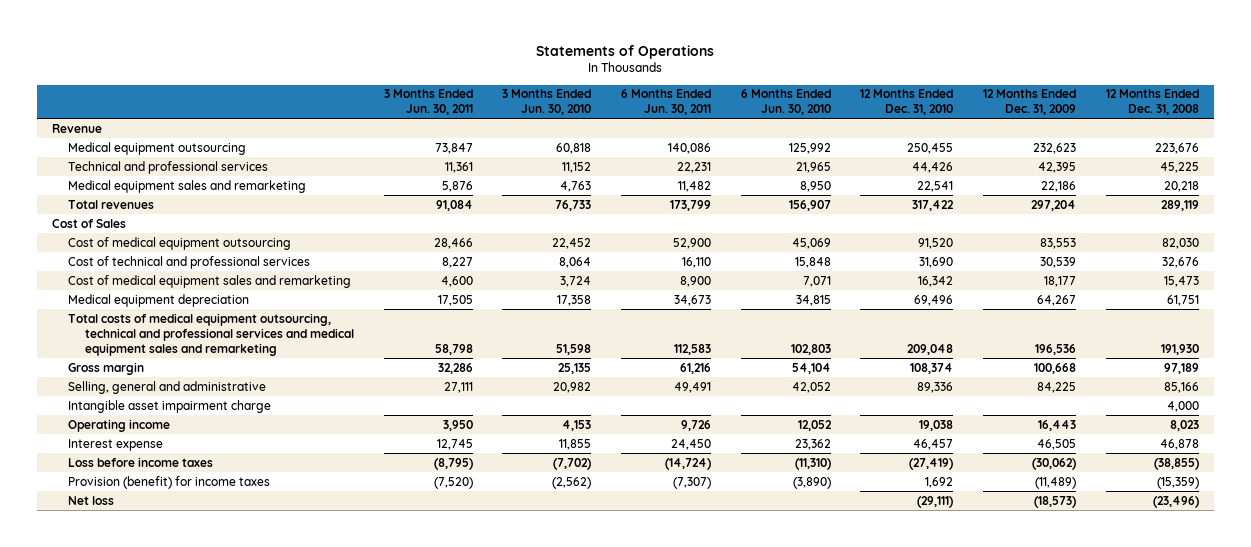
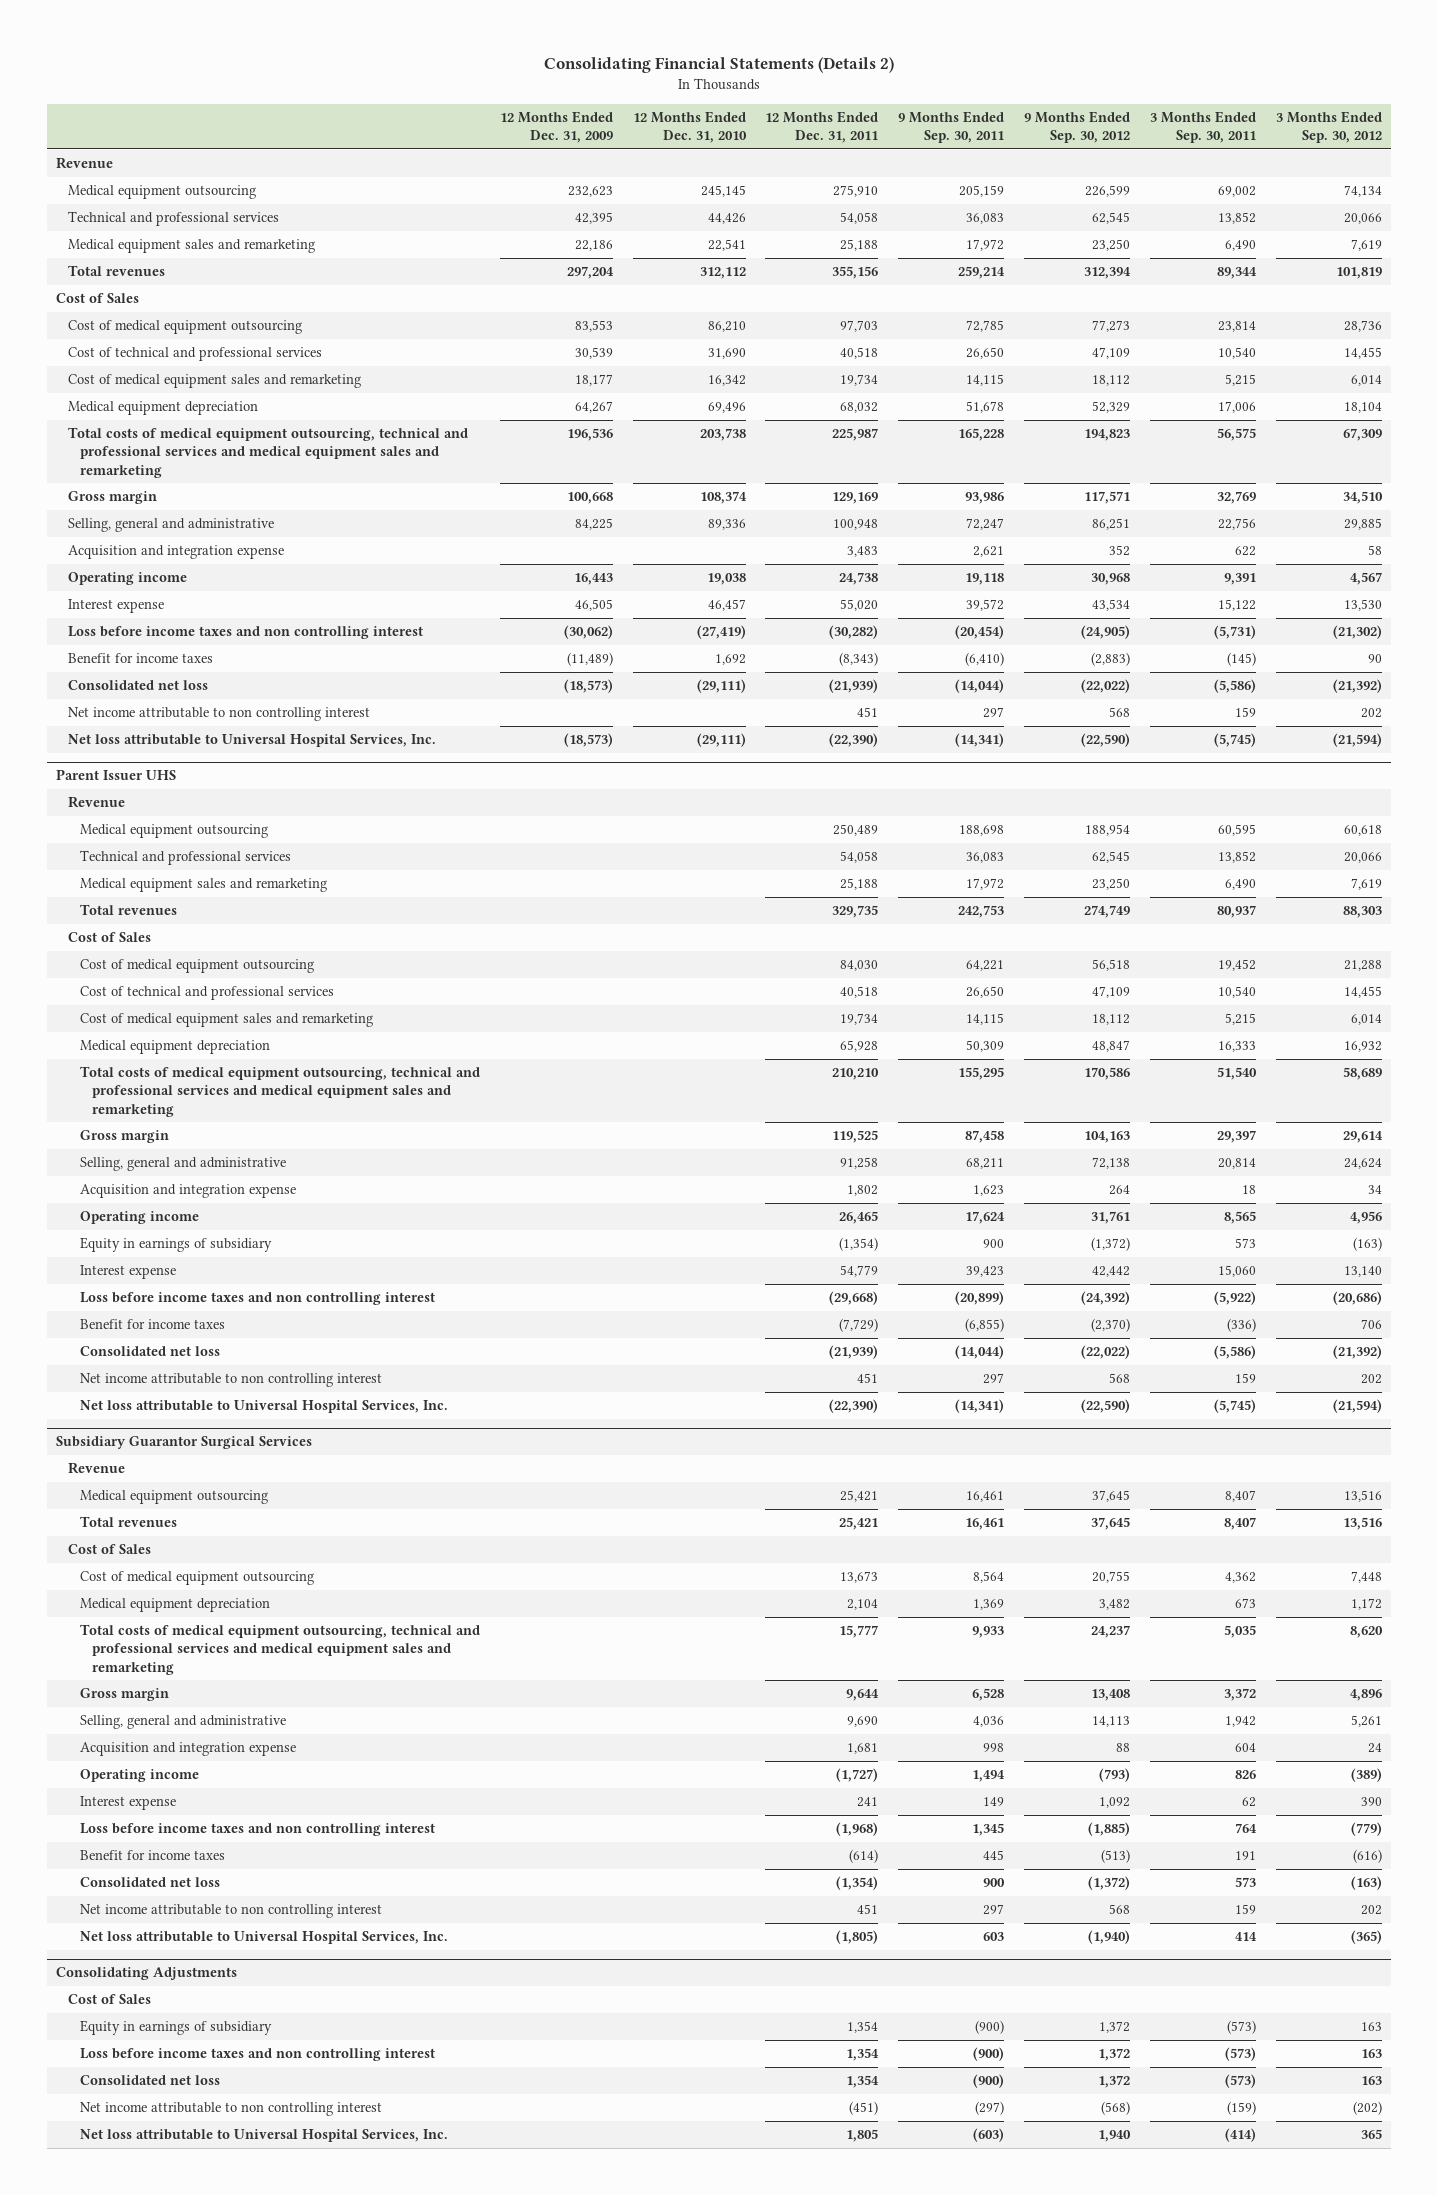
[536,44,715,59] Statements of Operations -> [543,57,894,74] Consolidating Financial Statements (Details 2)
[383,89,473,116] 3 Months Ended Jun. 30, 2011 -> none
[502,89,592,116] 3 Months Ended Jun. 30, 2010 -> none
[620,89,711,116] 6 Months Ended Jun. 30, 2011 -> none
[740,89,831,116] 6 Months Ended Jun. 30, 2010 -> none
[1105,89,1199,116] 12 Months Ended Dec. 31, 2008 -> none
none -> [765,111,879,144] 12 Months Ended Dec. 31, 2011
none -> [898,111,1005,144] 9 Months Ended Sep. 30, 2011
none -> [1023,111,1130,144] 9 Months Ended Sep. 30, 2012
none -> [1149,111,1256,144] 3 Months Ended Sep. 30, 2011
none -> [1275,111,1382,144] 3 Months Ended Sep. 30, 2012
[907,142,954,154] 250,455 -> [700,185,746,198] 245,145
[912,199,955,211] 317,422 -> [699,267,746,280] 312,112
[918,237,954,249] 91,520 -> [707,321,746,333] 86,210
[907,343,954,355] 209,048 -> [699,428,746,442] 203,738
[68,399,272,413] Intangible asset impairment charge -> none
none -> [68,545,285,560] Acquisition and integration expense
[68,456,214,467] Loss before income taxes -> [68,626,424,640] Loss before income taxes and non controlling interest
[68,475,271,489] Provision (benefit) for income taxes -> [68,653,214,664] Benefit for income taxes
none -> [68,680,209,691] Consolidated net loss
none -> [68,707,371,722] Net income attributable to non controlling interest
[68,495,115,505] Net loss -> [68,734,437,748] Net loss attributable to Universal Hospital Services, Inc.
none -> [56,769,177,781] Parent Issuer UHS
none -> [68,796,126,809] Revenue
none -> [80,824,269,839] Medical equipment outsourcing
none -> [80,850,292,866] Technical and professional services
none -> [80,878,328,893] Medical equipment sales and remarketing
none -> [80,904,178,916] Total revenues
none -> [68,932,152,943] Cost of Sales
none -> [80,959,315,974] Cost of medical equipment outsourcing
none -> [80,986,335,1001] Cost of technical and professional services
none -> [80,1013,374,1028] Cost of medical equipment sales and remarketing
none -> [80,1040,271,1055] Medical equipment depreciation
none -> [80,1066,481,1117] Total costs of medical equipment outsourcing, technical and professional services and medical equipment sales and remarketing
none -> [80,1130,170,1144] Gross margin
none -> [80,1157,287,1172] Selling, general and administrative
none -> [80,1184,297,1199] Acquisition and integration expense
none -> [80,1211,200,1225] Operating income
none -> [80,1237,273,1253] Equity in earnings of subsidiary
none -> [80,1265,177,1280] Interest expense
none -> [80,1292,436,1306] Loss before income taxes and non controlling interest
none -> [80,1319,226,1330] Benefit for income taxes
none -> [80,1346,221,1357] Consolidated net loss
none -> [80,1373,383,1388] Net income attributable to non controlling interest
none -> [80,1400,449,1414] Net loss attributable to Universal Hospital Services, Inc.
none -> [56,1436,313,1450] Subsidiary Guarantor Surgical Services
none -> [68,1462,126,1475] Revenue
none -> [80,1490,269,1505] Medical equipment outsourcing
none -> [80,1516,178,1528] Total revenues
none -> [68,1544,152,1555] Cost of Sales
none -> [80,1571,315,1586] Cost of medical equipment outsourcing
none -> [80,1598,271,1613] Medical equipment depreciation
none -> [80,1624,481,1675] Total costs of medical equipment outsourcing, technical and professional services and medical equipment sales and remarketing
none -> [80,1688,170,1702] Gross margin
none -> [80,1715,287,1730] Selling, general and administrative
none -> [80,1742,297,1757] Acquisition and integration expense
none -> [80,1769,200,1783] Operating income
none -> [80,1796,177,1811] Interest expense
none -> [80,1823,436,1837] Loss before income taxes and non controlling interest
none -> [80,1850,226,1861] Benefit for income taxes
none -> [80,1877,221,1888] Consolidated net loss
none -> [80,1904,383,1919] Net income attributable to non controlling interest
none -> [80,1931,449,1945] Net loss attributable to Universal Hospital Services, Inc.
none -> [56,1967,238,1981] Consolidating Adjustments
none -> [68,1994,152,2005] Cost of Sales
none -> [80,2020,273,2036] Equity in earnings of subsidiary
none -> [80,2048,436,2062] Loss before income taxes and non controlling interest
none -> [80,2075,221,2086] Consolidated net loss
none -> [80,2102,383,2117] Net income attributable to non controlling interest
none -> [80,2129,449,2143] Net loss attributable to Universal Hospital Services, Inc.

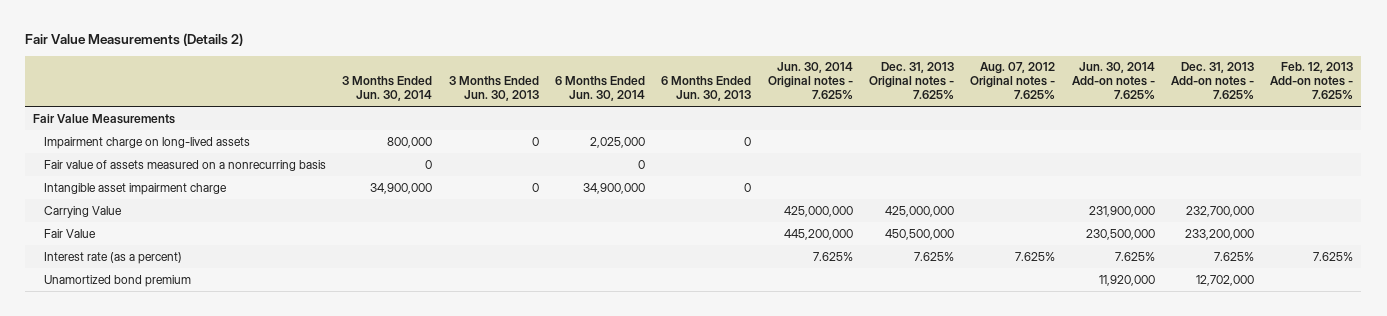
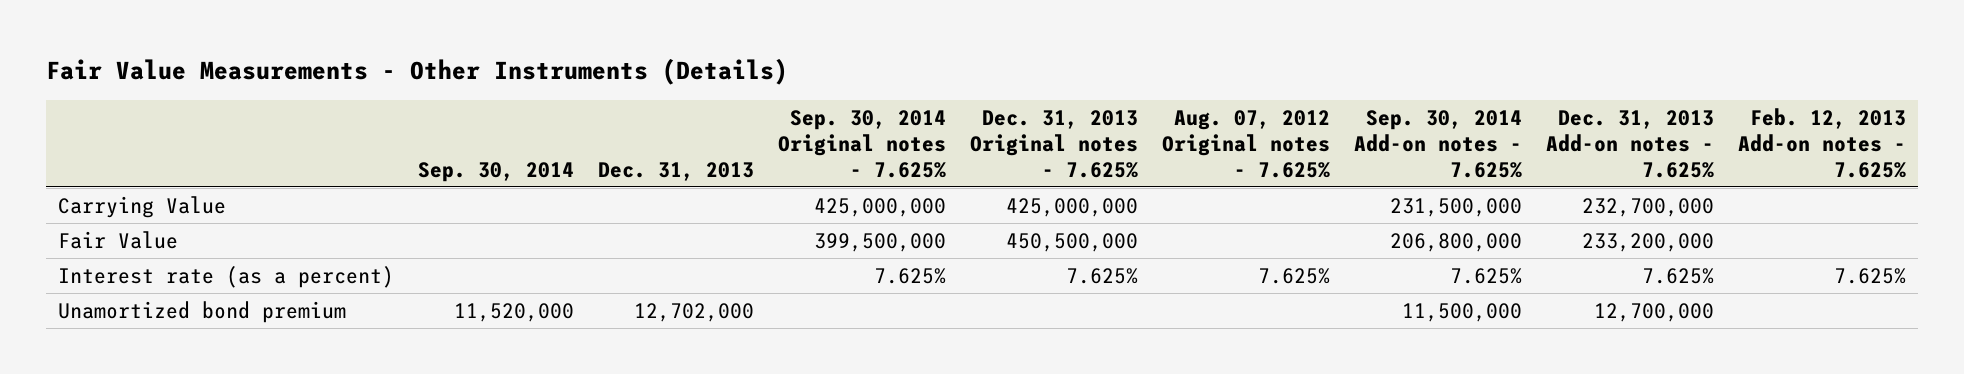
[25,32,244,46] Fair Value Measurements (Details 2) -> [46,58,789,86] Fair Value Measurements - Other Instruments (Details)
[342,76,433,102] 3 Months Ended Jun. 30, 2014 -> none
[448,76,539,102] 3 Months Ended Jun. 30, 2013 -> none
[554,76,645,102] 6 Months Ended Jun. 30, 2014 -> none
[661,76,752,102] 6 Months Ended Jun. 30, 2013 -> none
[767,62,853,100] Jun. 30, 2014 Original notes - 7.625% -> none
[1071,62,1155,100] Jun. 30, 2014 Add-on notes - 7.625% -> none
none -> [418,161,575,182] Sep. 30, 2014
none -> [598,161,755,181] Dec. 31, 2013
none -> [777,110,946,178] Sep. 30, 2014 Original notes - 7.625%
none -> [1353,110,1522,178] Sep. 30, 2014 Add-on notes - 7.625%
[33,113,176,124] Fair Value Measurements -> none
[43,136,250,149] Impairment charge on long-lived assets -> none
[43,159,326,171] Fair value of assets measured on a nonrecurring basis -> none
[43,182,227,195] Intangible asset impairment charge -> none
[1195,274,1254,286] 12,702,000 -> [1593,302,1714,322] 12,700,000

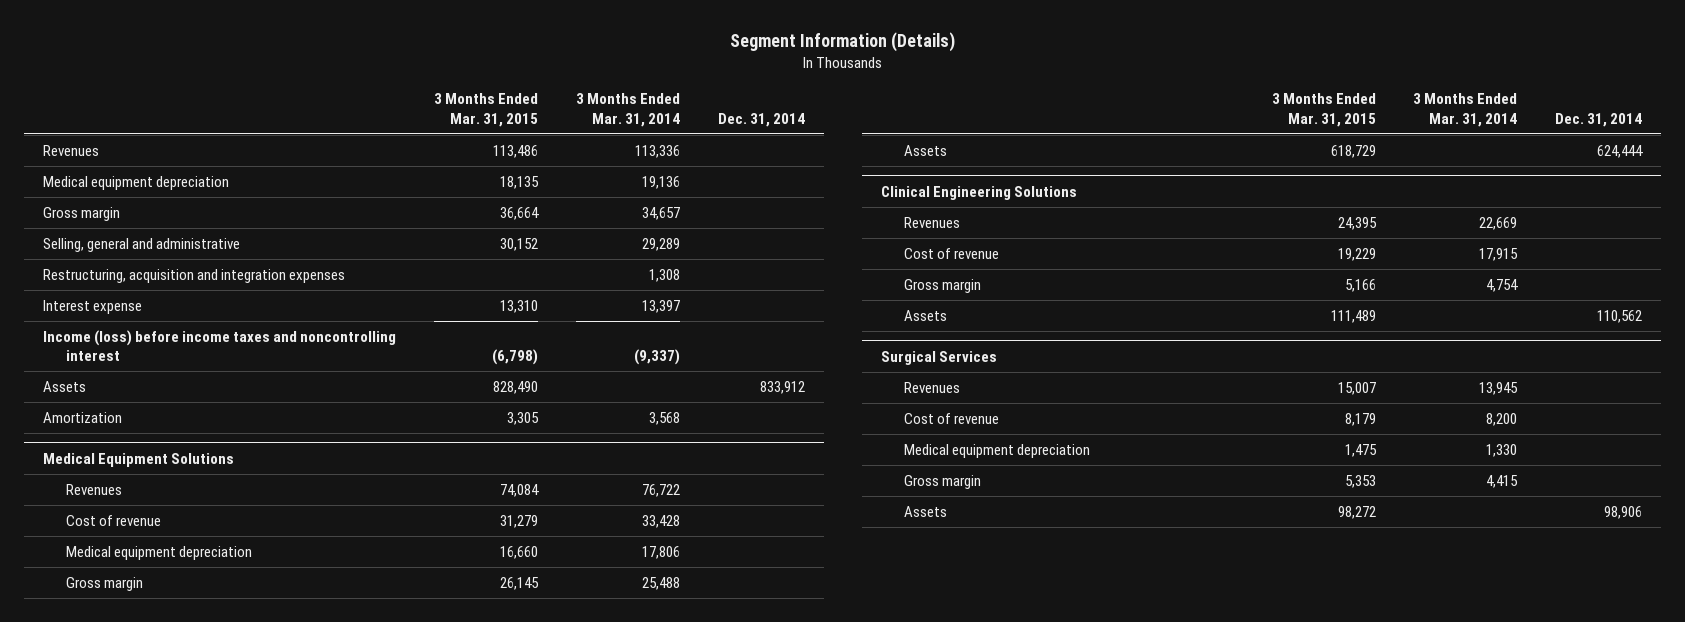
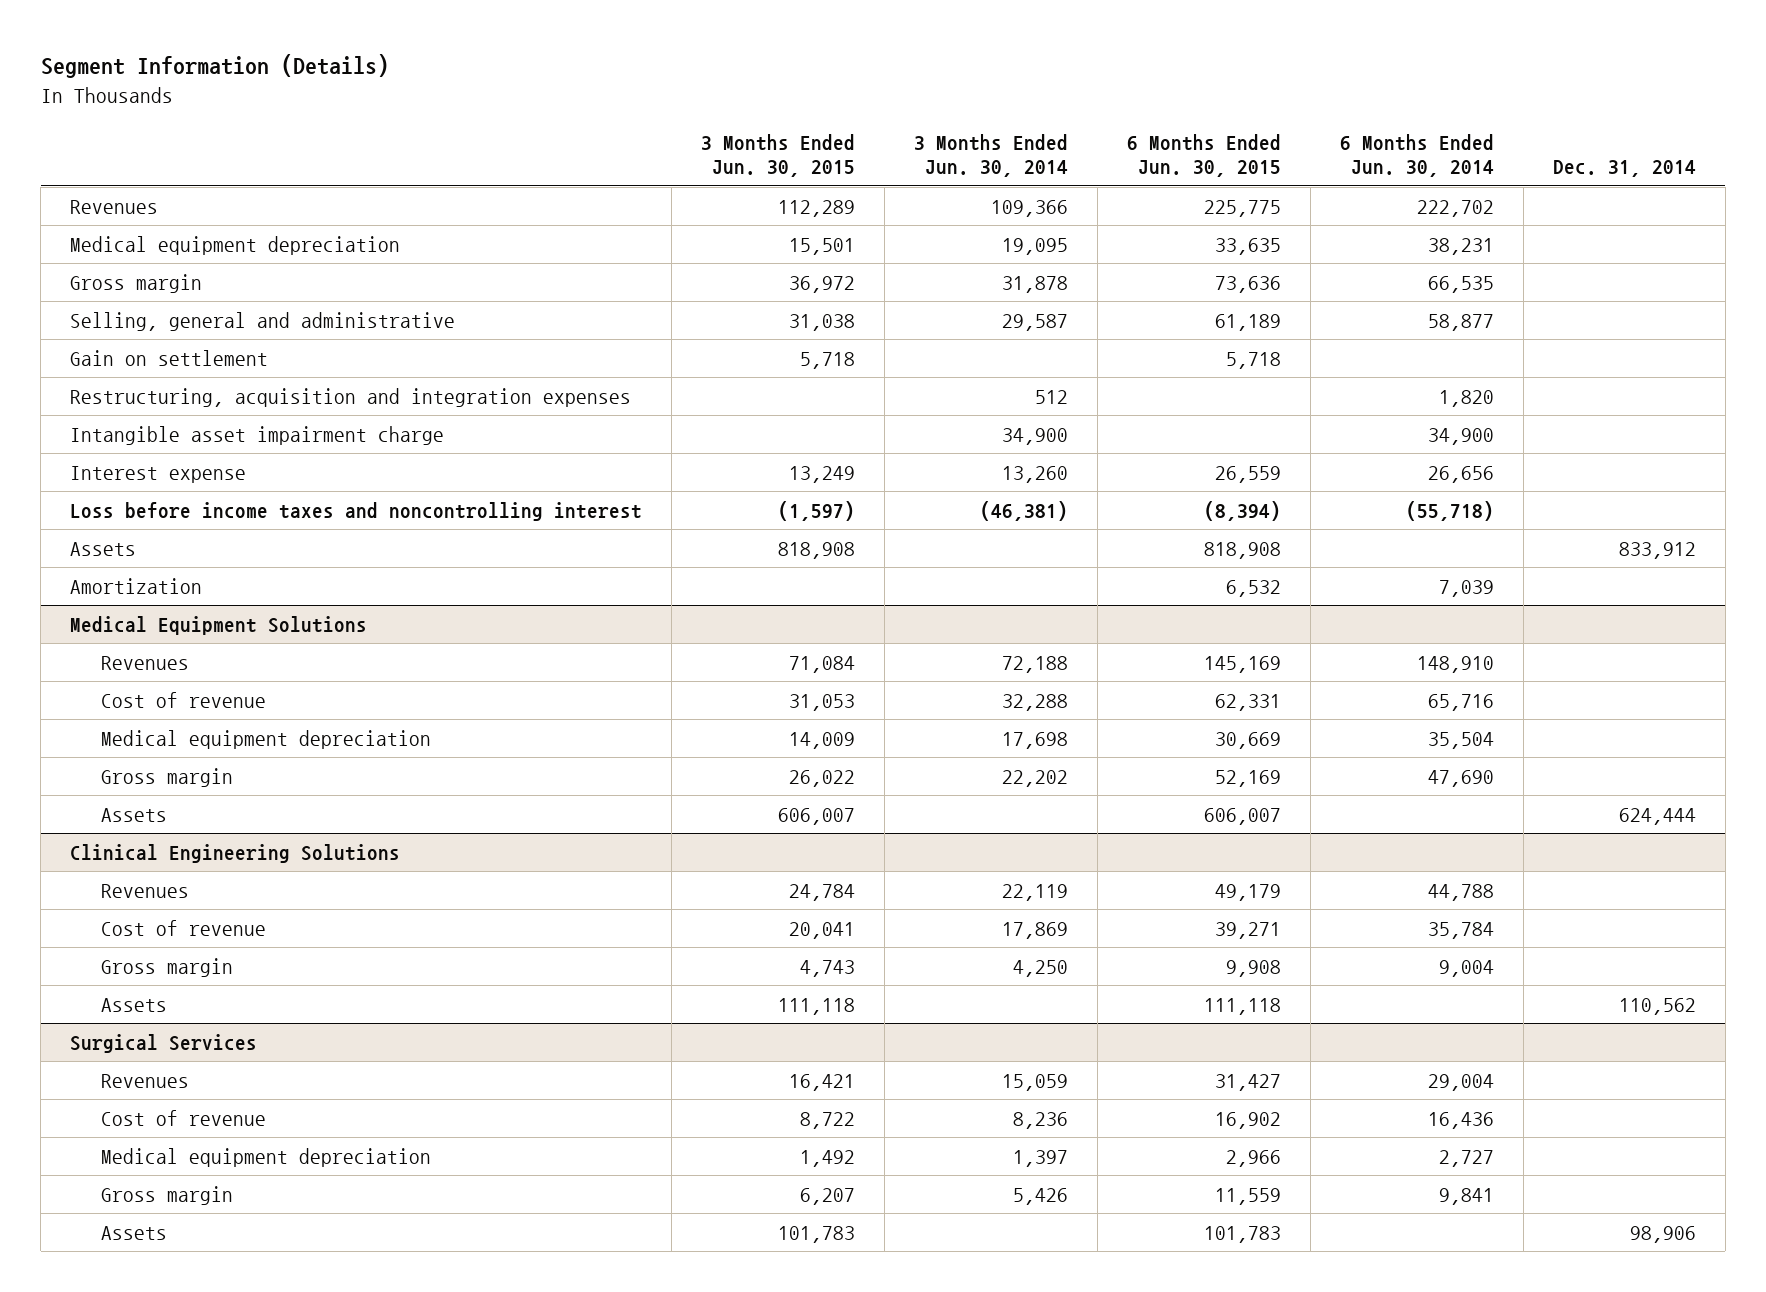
[433,93,538,127] 3 Months Ended Mar. 31, 2015 -> none
[575,93,680,127] 3 Months Ended Mar. 31, 2014 -> none
none -> [701,133,856,178] 3 Months Ended Jun. 30, 2015
none -> [914,133,1069,178] 3 Months Ended Jun. 30, 2014
none -> [1127,133,1282,178] 6 Months Ended Jun. 30, 2015
none -> [1340,133,1495,178] 6 Months Ended Jun. 30, 2014
none -> [70,349,269,366] Gain on settlement
none -> [70,425,445,445] Intangible asset impairment charge
[42,329,396,362] Income (loss) before income taxes and noncontrolling interest -> [70,501,643,521] Loss before income taxes and noncontrolling interest

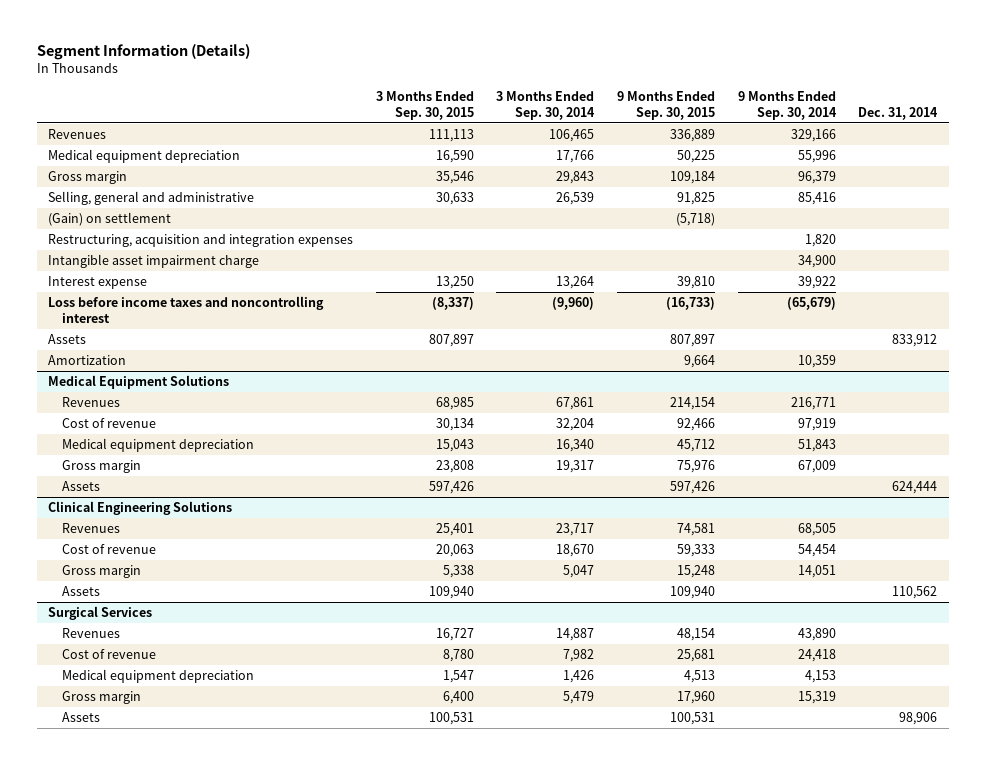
[701,133,856,178] 3 Months Ended Jun. 30, 2015 -> none
[914,133,1069,178] 3 Months Ended Jun. 30, 2014 -> none
[1127,133,1282,178] 6 Months Ended Jun. 30, 2015 -> none
[1340,133,1495,178] 6 Months Ended Jun. 30, 2014 -> none
none -> [375,90,474,120] 3 Months Ended Sep. 30, 2015
none -> [496,90,596,120] 3 Months Ended Sep. 30, 2014
none -> [616,90,715,120] 9 Months Ended Sep. 30, 2015
none -> [737,90,837,120] 9 Months Ended Sep. 30, 2014
[70,349,269,366] Gain on settlement -> [47,212,171,227] (Gain) on settlement

